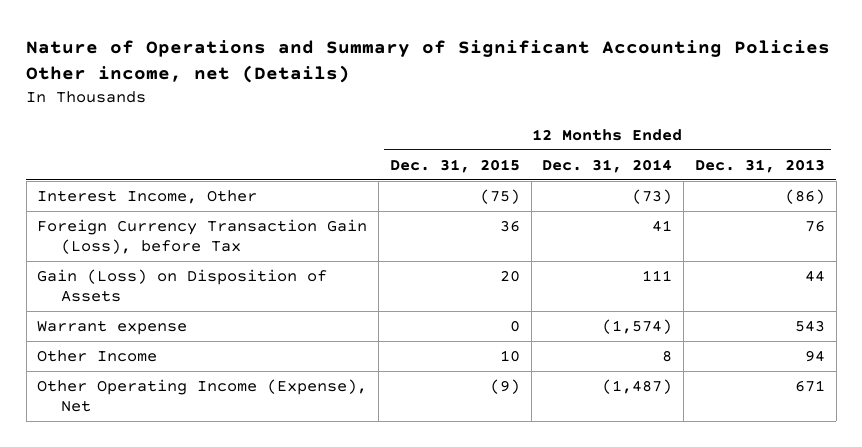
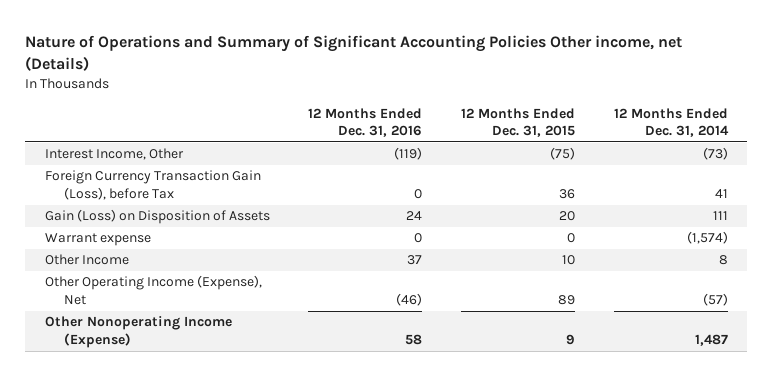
[694,158,825,173] Dec. 31, 2013 -> none
none -> [308,107,423,138] 12 Months Ended Dec. 31, 2016
[489,379,520,395] (9) -> [558,295,576,306] 89
[602,379,673,395] (1,487) -> [702,293,728,307] (57)
none -> [44,316,232,349] Other Nonoperating Income (Expense)

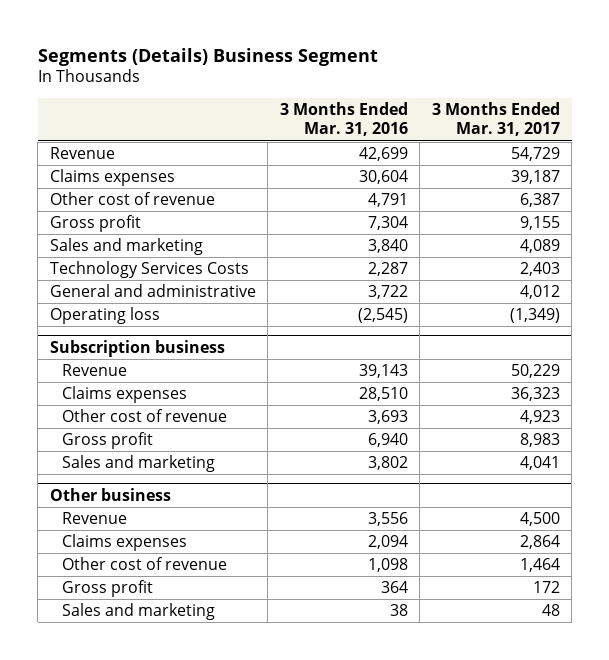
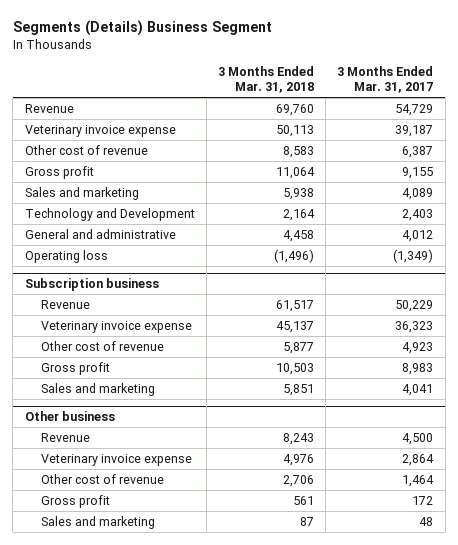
[279,101,408,137] 3 Months Ended Mar. 31, 2016 -> none
none -> [217,65,314,94] 3 Months Ended Mar. 31, 2018
[49,169,175,187] Claims expenses -> [24,124,176,137] Veterinary invoice expense
[49,261,249,279] Technology Services Costs -> [24,207,195,221] Technology and Development
[61,386,187,404] Claims expenses -> [40,320,192,333] Veterinary invoice expense
[61,534,187,552] Claims expenses -> [40,453,192,466] Veterinary invoice expense

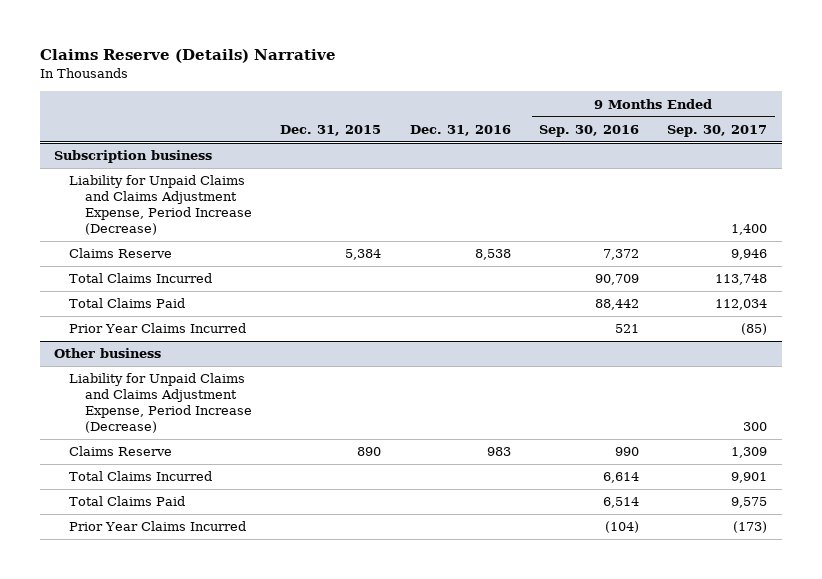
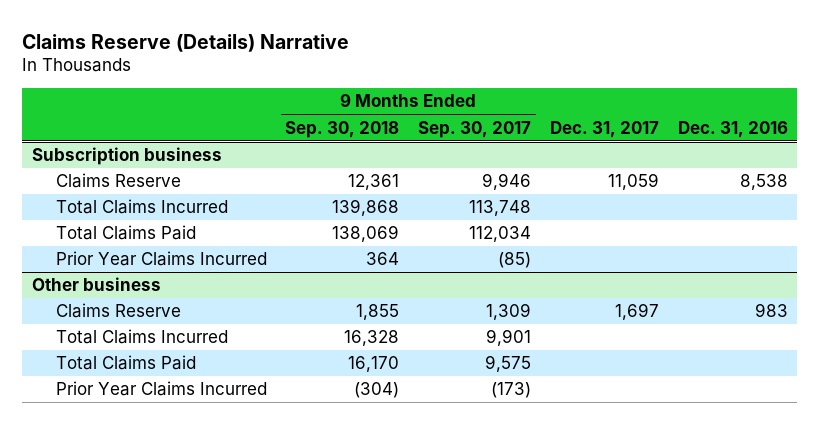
[280,124,382,136] Dec. 31, 2015 -> none
[538,124,639,137] Sep. 30, 2016 -> none
none -> [285,120,400,138] Sep. 30, 2018
none -> [549,120,659,138] Dec. 31, 2017
[69,175,252,235] Liability for Unpaid Claims and Claims Adjustment Expense, Period Increase (Decrease) -> none
[69,373,252,433] Liability for Unpaid Claims and Claims Adjustment Expense, Period Increase (Decrease) -> none

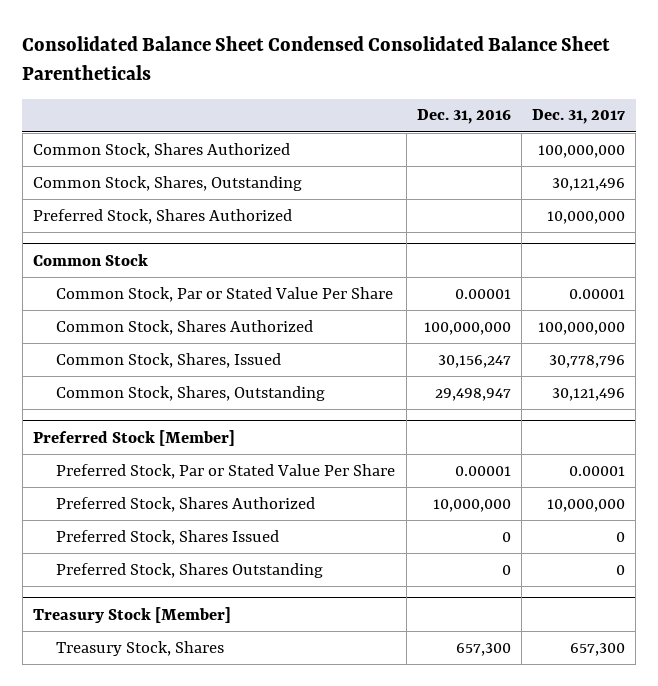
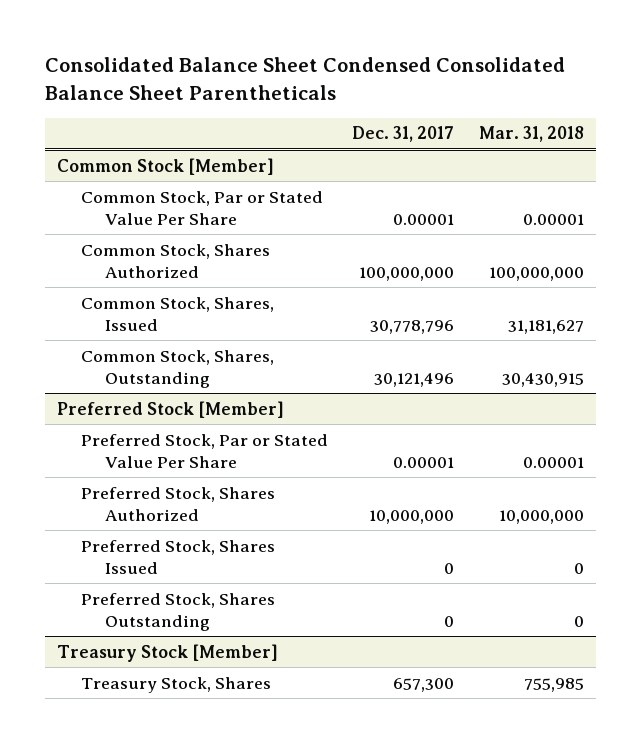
[416,109,511,125] Dec. 31, 2016 -> none
none -> [478,126,584,143] Mar. 31, 2018
[32,142,290,158] Common Stock, Shares Authorized -> none
[32,175,302,191] Common Stock, Shares, Outstanding -> none
[32,208,292,224] Preferred Stock, Shares Authorized -> none
[32,253,148,266] Common Stock -> [57,157,275,175] Common Stock [Member]

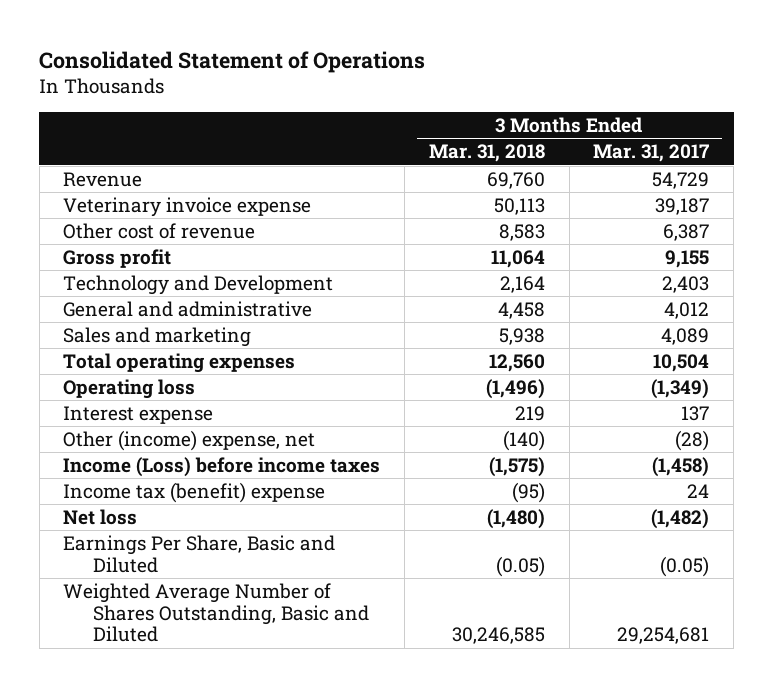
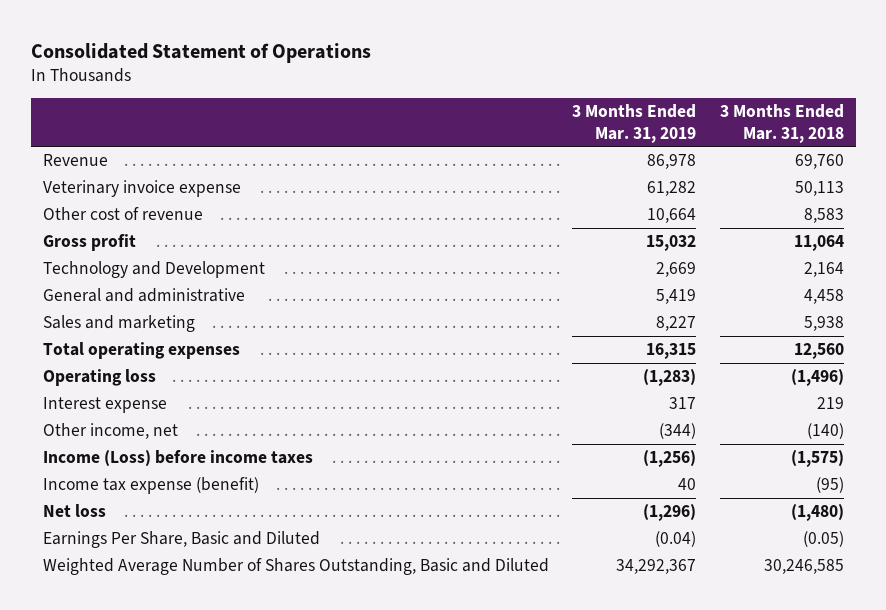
[593,144,710,163] Mar. 31, 2017 -> none
none -> [572,104,697,143] 3 Months Ended Mar. 31, 2019
[63,429,316,451] Other (income) expense, net -> [42,423,178,440] Other income, net
[63,481,326,503] Income tax (benefit) expense -> [42,477,259,495] Income tax expense (benefit)

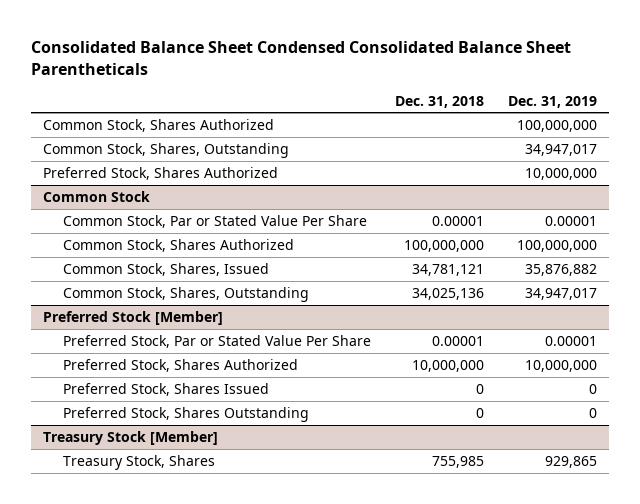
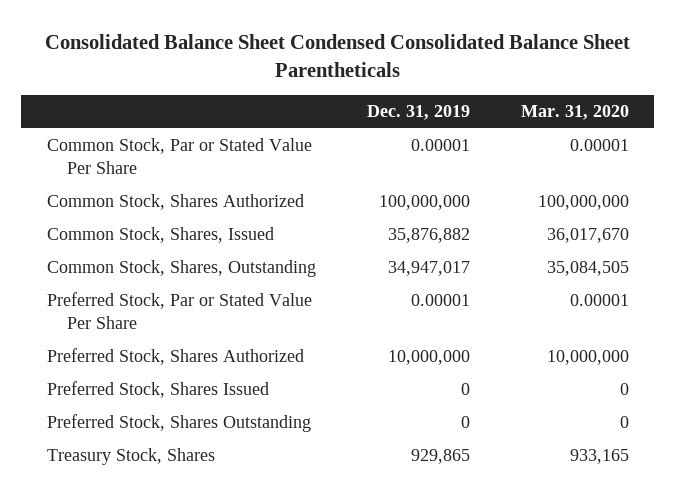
[394,95,484,108] Dec. 31, 2018 -> none
none -> [520,105,629,121] Mar. 31, 2020
[43,118,275,132] Common Stock, Shares Authorized -> none
[43,142,290,158] Common Stock, Shares, Outstanding -> none
[43,166,279,180] Preferred Stock, Shares Authorized -> none
[43,190,151,202] Common Stock -> none
[43,310,224,325] Preferred Stock [Member] -> none
[43,430,219,445] Treasury Stock [Member] -> none

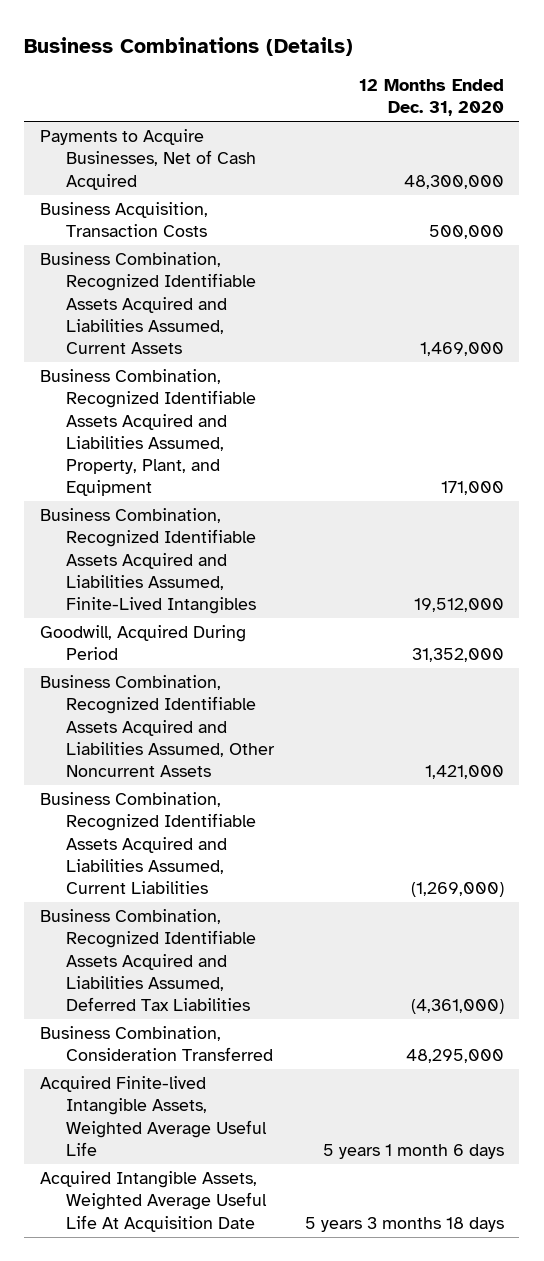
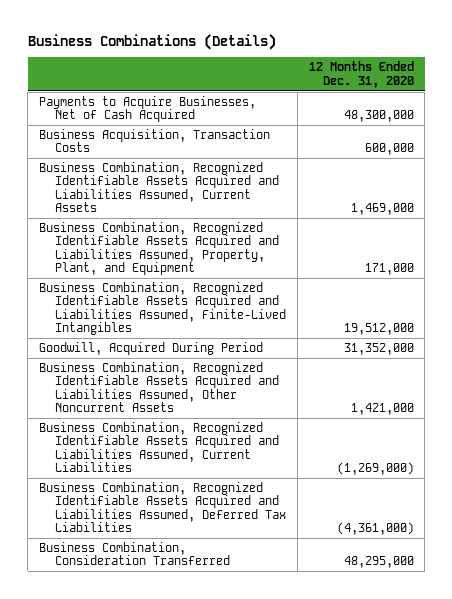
[429,225,505,240] 500,000 -> [364,143,414,156] 600,000
[39,1076,268,1156] Acquired Finite-lived Intangible Assets, Weighted Average Useful Life -> none
[39,1171,268,1232] Acquired Intangible Assets, Weighted Average Useful Life At Acquisition Date -> none

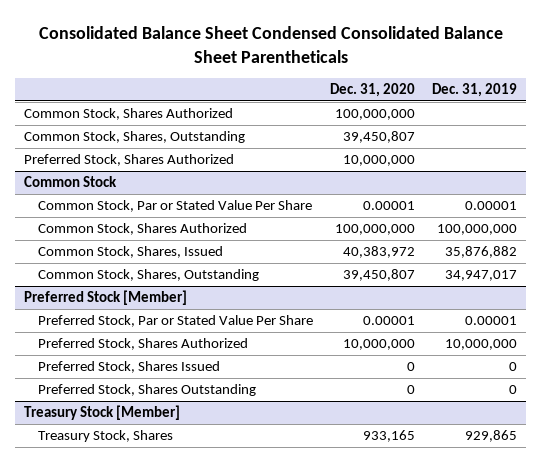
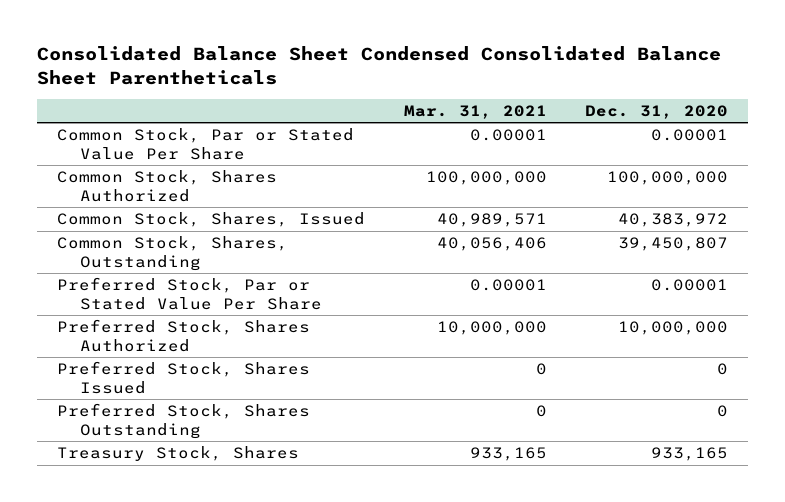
[432,83,518,98] Dec. 31, 2019 -> none
none -> [403,104,547,119] Mar. 31, 2021
[23,108,233,121] Common Stock, Shares Authorized -> none
[23,131,245,144] Common Stock, Shares, Outstanding -> none
[23,154,234,167] Preferred Stock, Shares Authorized -> none
[23,176,117,188] Common Stock -> none
[23,290,187,306] Preferred Stock [Member] -> none
[23,405,180,421] Treasury Stock [Member] -> none

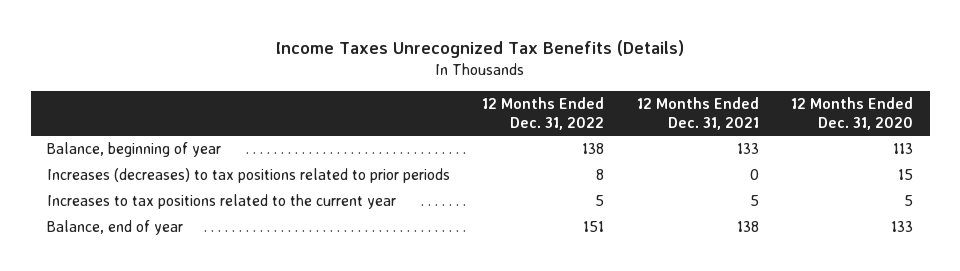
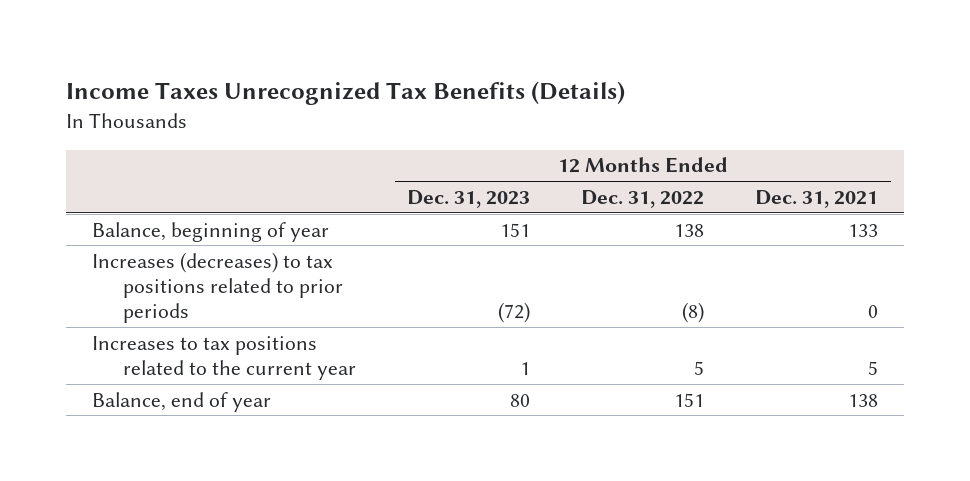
[791,96,914,130] 12 Months Ended Dec. 31, 2020 -> none
none -> [407,189,531,208] Dec. 31, 2023
[596,169,605,181] 8 -> [682,302,705,324] (8)

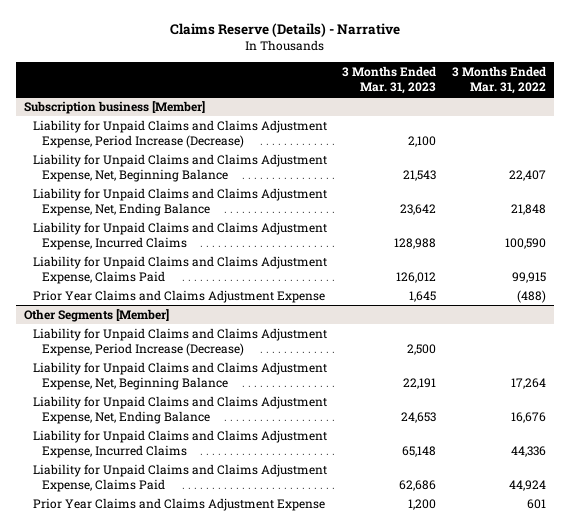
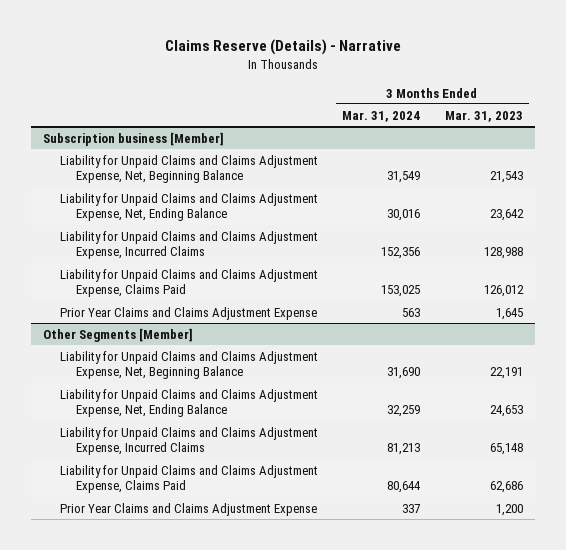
[452,65,547,94] 3 Months Ended Mar. 31, 2022 -> none
none -> [342,110,421,122] Mar. 31, 2024
[32,119,327,148] Liability for Unpaid Claims and Claims Adjustment Expense, Period Increase (Decrease) -> none
[32,327,327,356] Liability for Unpaid Claims and Claims Adjustment Expense, Period Increase (Decrease) -> none

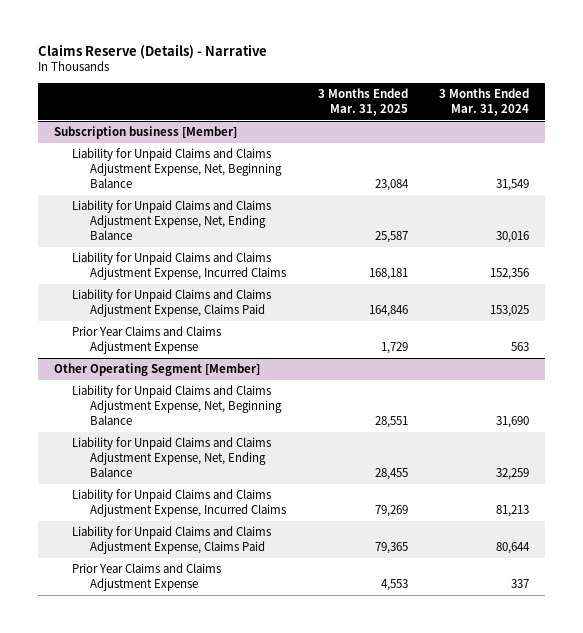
[444,110,523,122] Mar. 31, 2023 -> none
none -> [317,88,408,116] 3 Months Ended Mar. 31, 2025
[43,327,194,342] Other Segments [Member] -> [53,363,260,377] Other Operating Segment [Member]

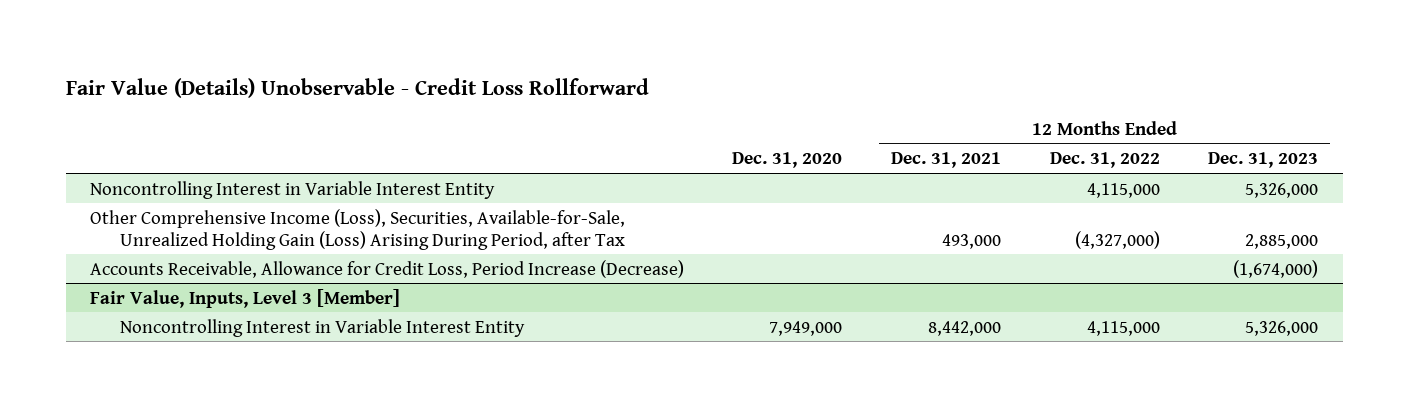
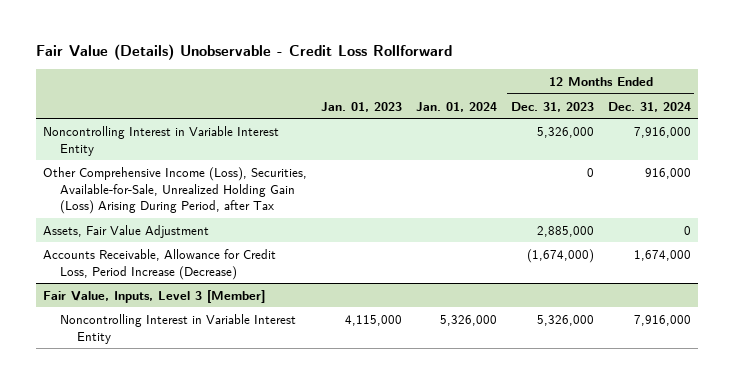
[732,152,843,169] Dec. 31, 2020 -> none
[891,152,1002,169] Dec. 31, 2021 -> none
[1049,152,1160,169] Dec. 31, 2022 -> none
none -> [320,101,402,112] Jan. 01, 2023
none -> [415,101,497,112] Jan. 01, 2024
none -> [607,101,691,112] Dec. 31, 2024
[1245,233,1319,249] 2,885,000 -> [586,167,594,177] 0
none -> [42,224,209,238] Assets, Fair Value Adjustment

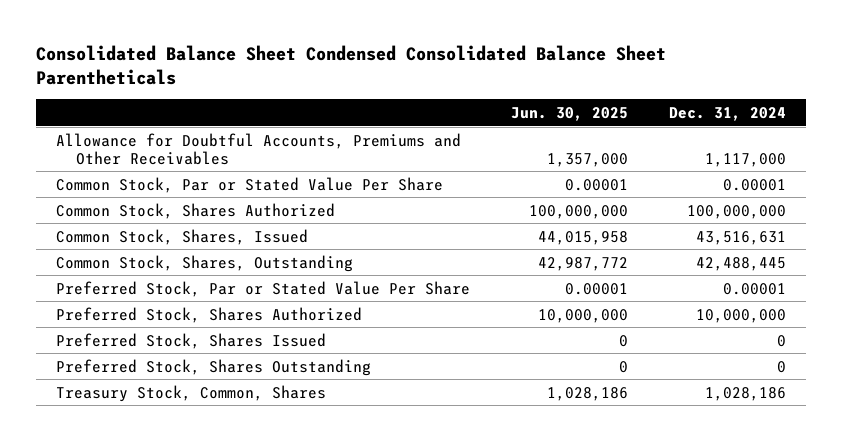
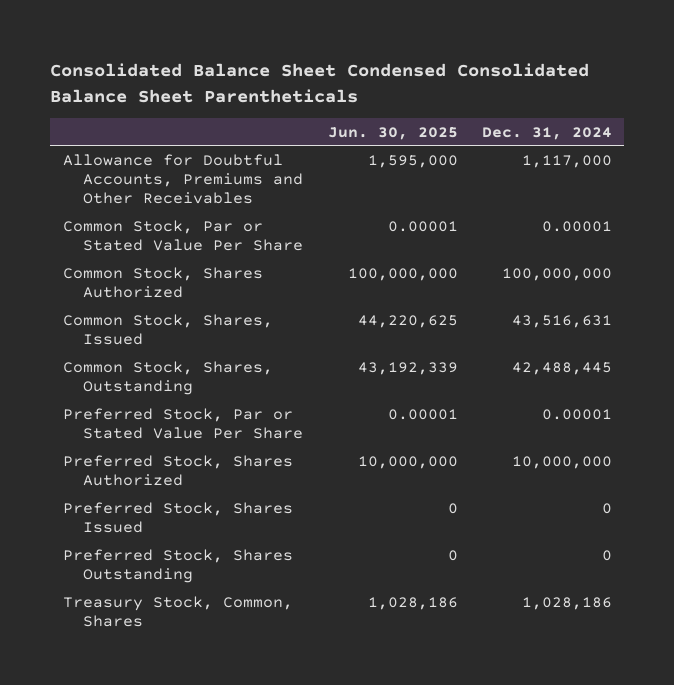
[546,152,628,167] 1,357,000 -> [367,154,458,168] 1,595,000
[537,230,628,245] 44,015,958 -> [357,314,458,328] 44,220,625
[537,256,628,271] 42,987,772 -> [357,361,458,375] 43,192,339

